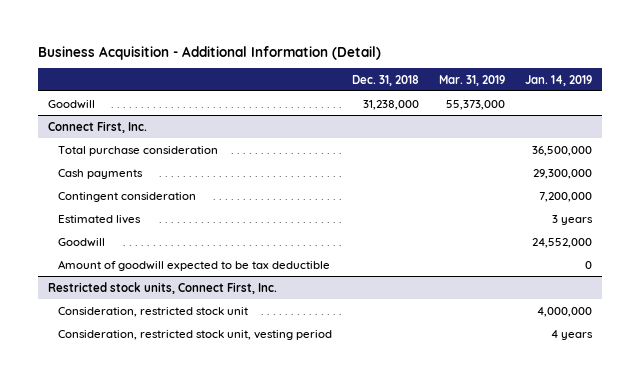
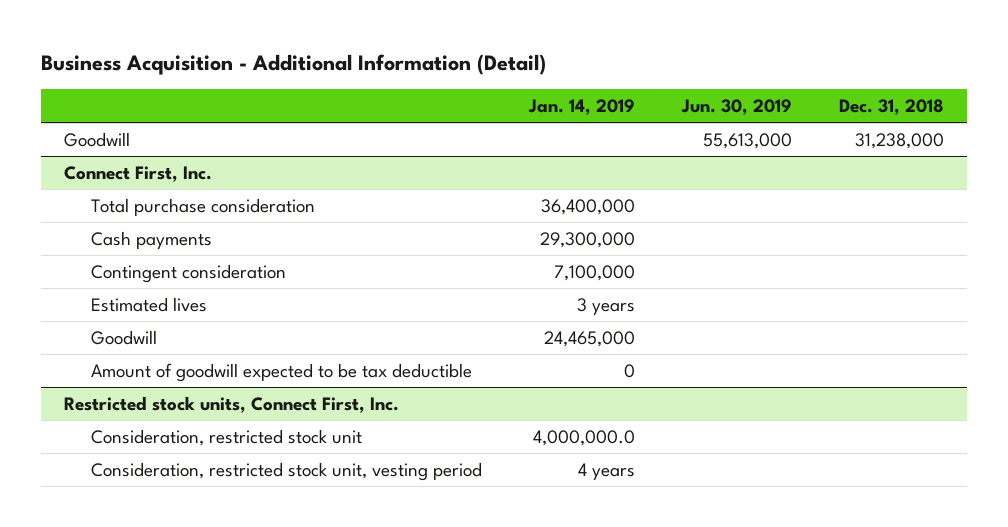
[438,74,505,86] Mar. 31, 2019 -> none
none -> [680,98,792,115] Jun. 30, 2019
[531,145,592,156] 36,500,000 -> [540,198,635,215] 36,400,000
[538,191,592,202] 7,200,000 -> [553,264,635,281] 7,100,000
[531,237,592,248] 24,552,000 -> [543,330,635,347] 24,465,000
[536,306,592,317] 4,000,000 -> [532,429,635,446] 4,000,000.0

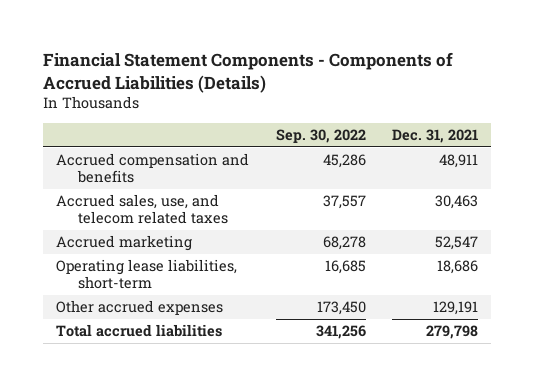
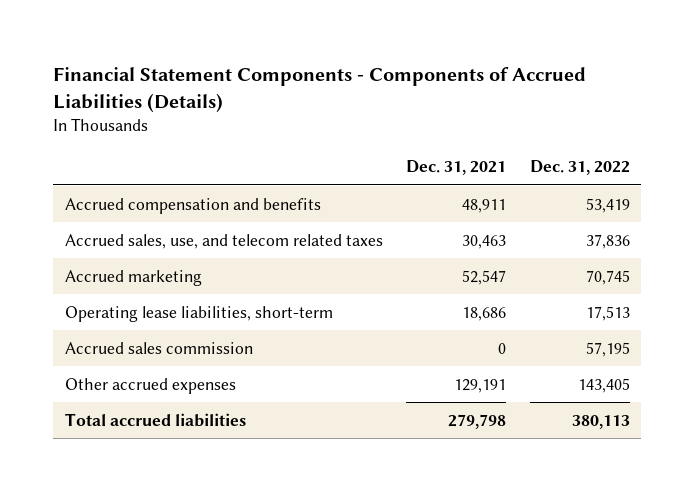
[275,128,366,143] Sep. 30, 2022 -> none
none -> [529,160,630,176] Dec. 31, 2022
none -> [65,341,254,354] Accrued sales commission

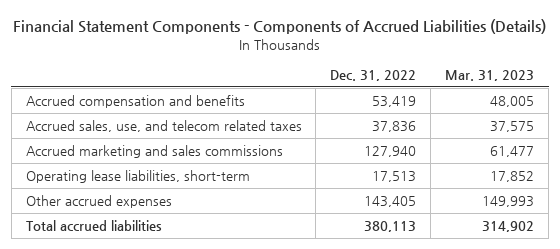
[406,160,507,176] Dec. 31, 2021 -> none
none -> [445,69,535,81] Mar. 31, 2023
[65,269,203,286] Accrued marketing -> none
none -> [25,145,283,159] Accrued marketing and sales commissions
[65,341,254,354] Accrued sales commission -> none

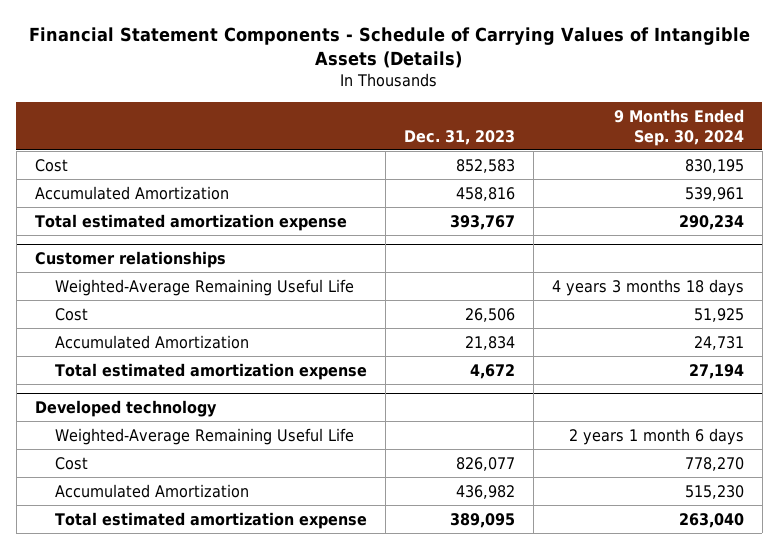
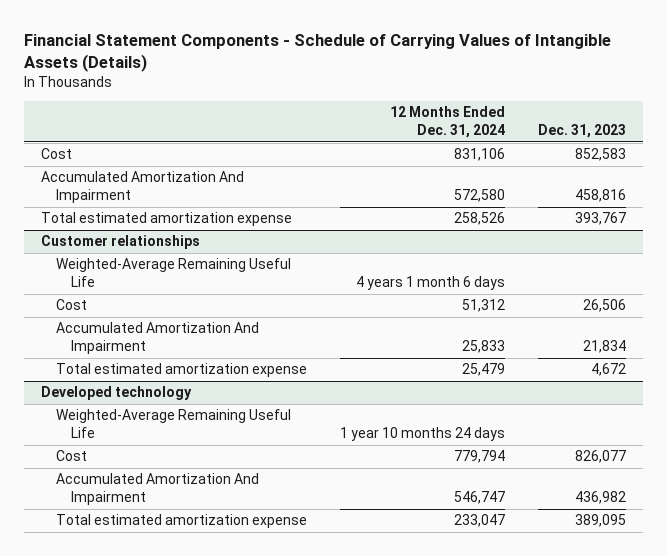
[613,108,744,146] 9 Months Ended Sep. 30, 2024 -> none
none -> [389,106,505,139] 12 Months Ended Dec. 31, 2024
[34,185,229,200] Accumulated Amortization -> [40,171,244,204] Accumulated Amortization And Impairment
[55,334,250,349] Accumulated Amortization -> [55,322,259,355] Accumulated Amortization And Impairment
[55,483,250,498] Accumulated Amortization -> [55,473,259,506] Accumulated Amortization And Impairment

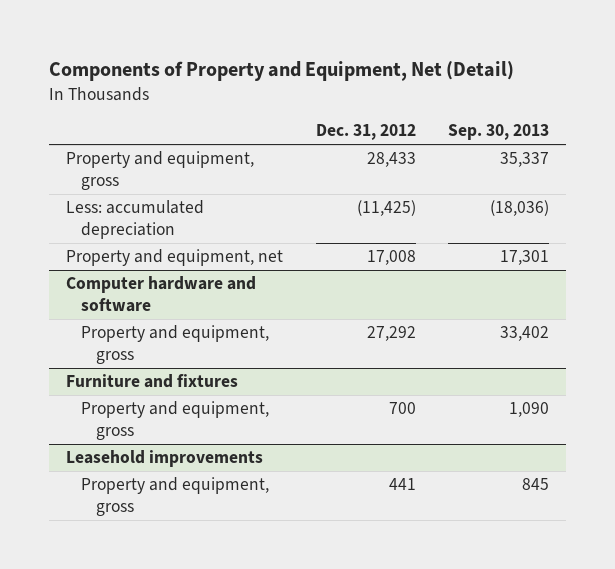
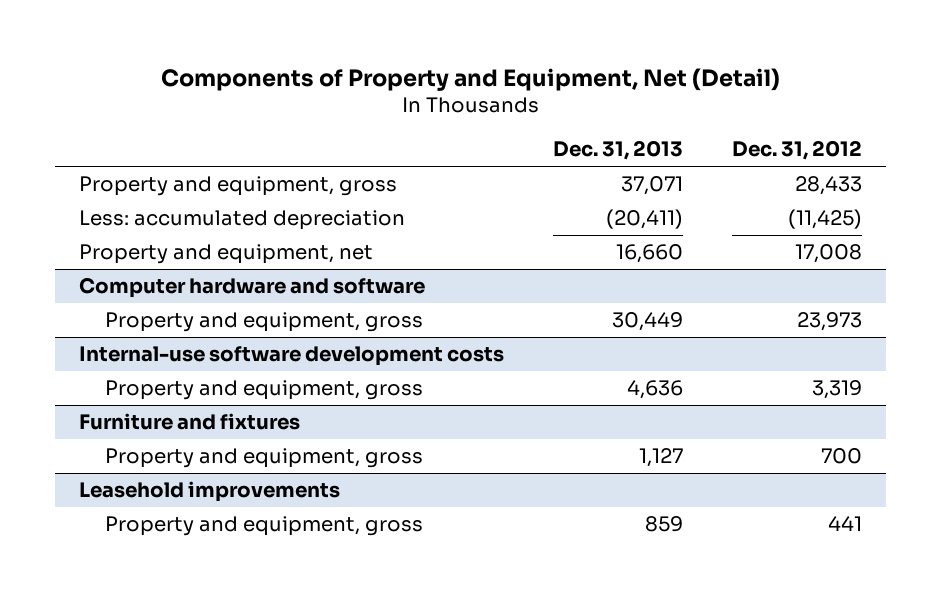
[448,124,550,141] Sep. 30, 2013 -> none
none -> [553,140,684,161] Dec. 31, 2013
[366,326,416,342] 27,292 -> [796,312,862,332] 23,973
none -> [79,346,505,367] Internal-use software development costs
none -> [104,380,423,401] Property and equipment, gross

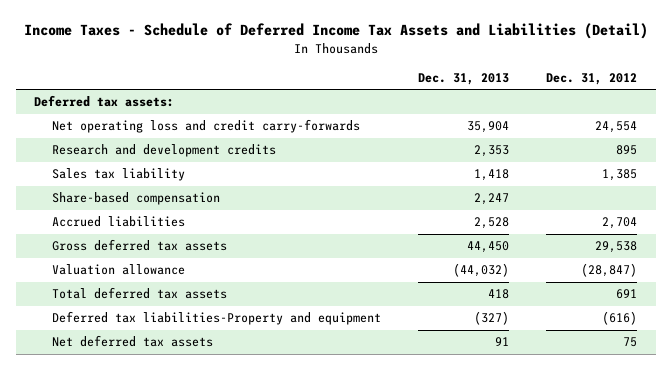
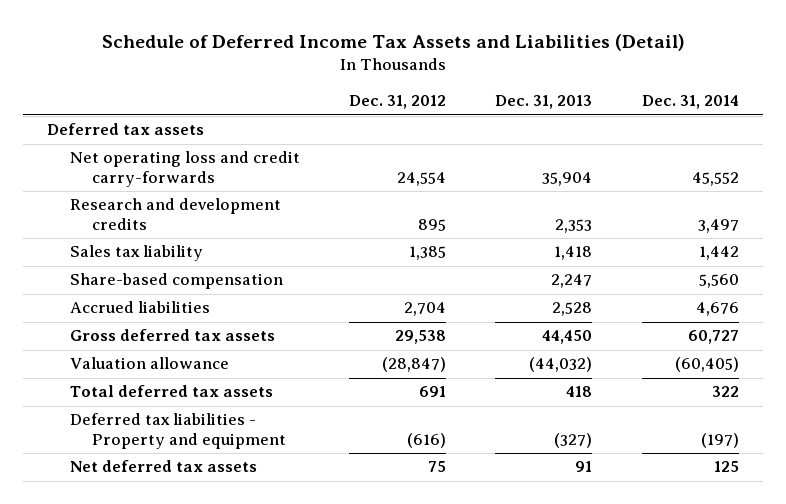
[23,23,648,40] Income Taxes - Schedule of Deferred Income Tax Assets and Liabilities (Detail) -> [101,34,685,52] Schedule of Deferred Income Tax Assets and Liabilities (Detail)
none -> [641,95,739,110] Dec. 31, 2014
[34,95,175,108] Deferred tax assets: -> [47,123,205,136] Deferred tax assets
[51,311,381,326] Deferred tax liabilities-Property and equipment -> [69,413,287,449] Deferred tax liabilities - Property and equipment

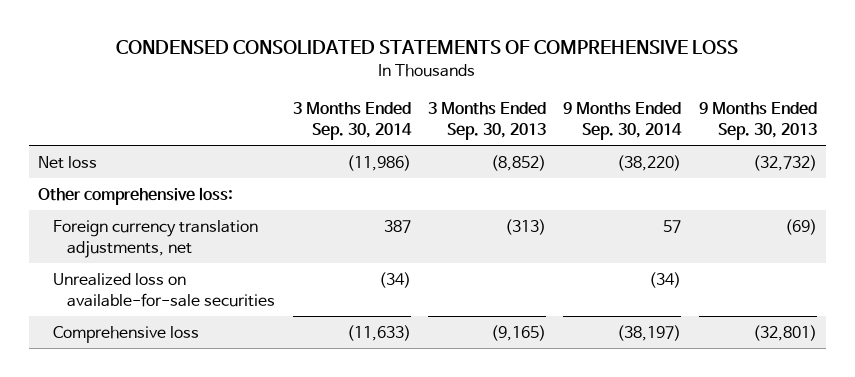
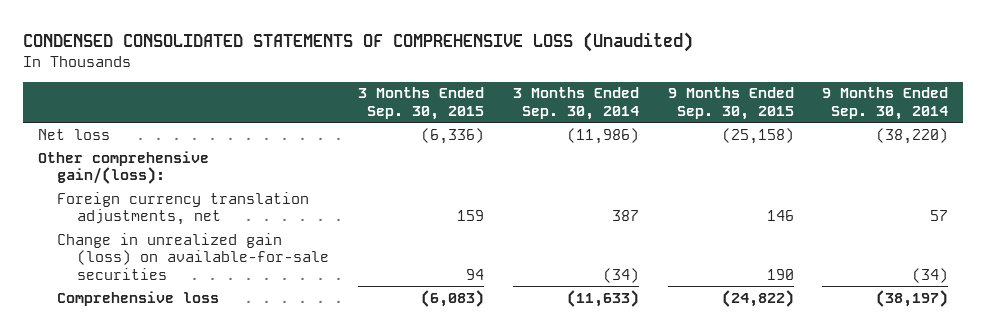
[116,40,739,55] CONDENSED CONSOLIDATED STATEMENTS OF COMPREHENSIVE LOSS -> [23,31,694,52] CONDENSED CONSOLIDATED STATEMENTS OF COMPREHENSIVE LOSS (Unaudited)
[428,102,547,141] 3 Months Ended Sep. 30, 2013 -> none
[698,102,817,141] 9 Months Ended Sep. 30, 2013 -> none
none -> [357,87,484,120] 3 Months Ended Sep. 30, 2015
none -> [667,87,794,120] 9 Months Ended Sep. 30, 2015
[38,186,234,205] Other comprehensive loss: -> [37,150,209,185] Other comprehensive gain/(loss):
[52,272,276,307] Unrealized loss on available-for-sale securities -> [57,232,329,280] Change in unrealized gain (loss) on available-for-sale securities

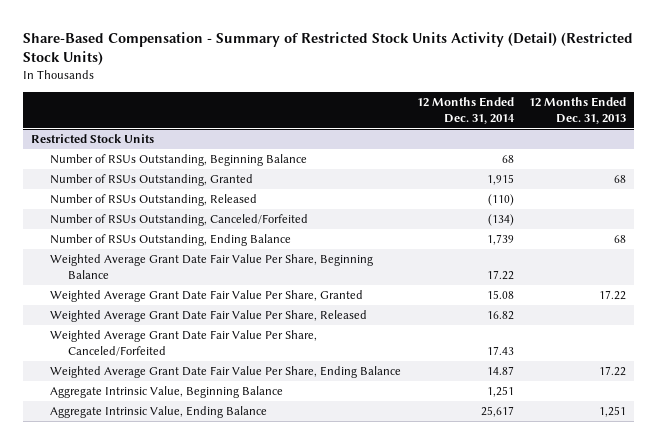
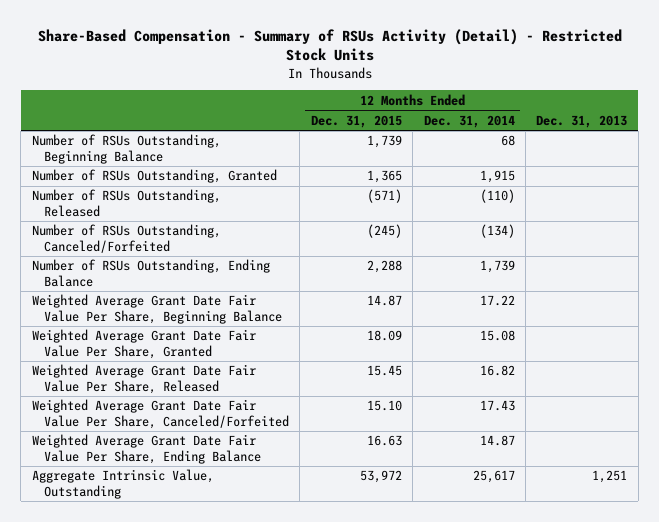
[23,31,634,66] Share-Based Compensation - Summary of Restricted Stock Units Activity (Detail) (Restricted Stock Units) -> [37,28,622,62] Share-Based Compensation - Summary of RSUs Activity (Detail) - Restricted Stock Units
[529,97,627,124] 12 Months Ended Dec. 31, 2013 -> none
none -> [310,114,402,128] Dec. 31, 2015
none -> [536,114,628,128] Dec. 31, 2013
[31,134,155,144] Restricted Stock Units -> none
[49,406,267,419] Aggregate Intrinsic Value, Ending Balance -> none
[49,386,283,399] Aggregate Intrinsic Value, Beginning Balance -> [31,469,214,499] Aggregate Intrinsic Value, Outstanding
[486,386,514,398] 1,251 -> [472,470,515,484] 25,617

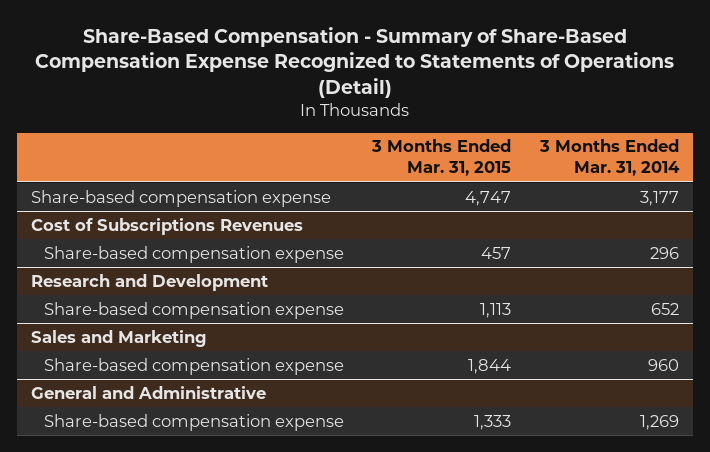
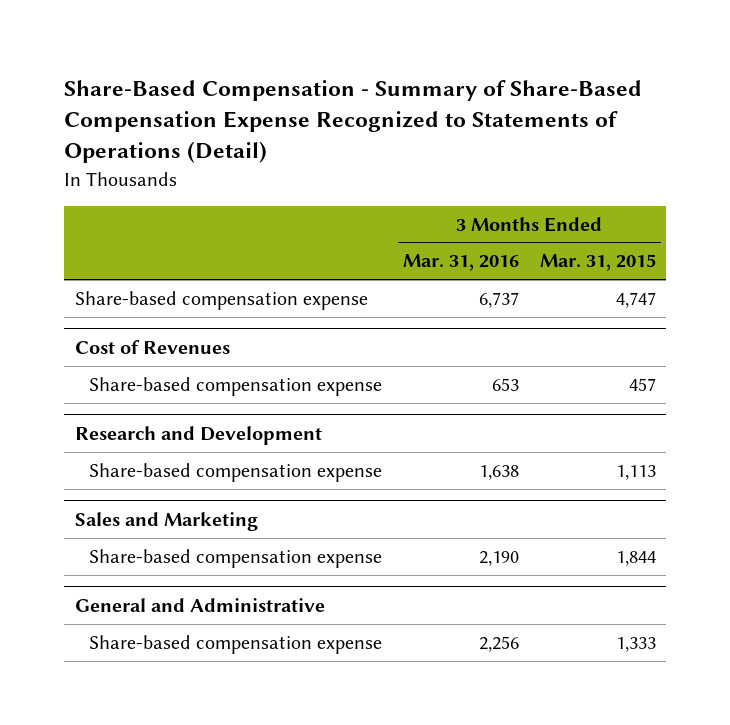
[538,139,680,177] 3 Months Ended Mar. 31, 2014 -> none
none -> [402,254,519,272] Mar. 31, 2016
[31,217,304,235] Cost of Subscriptions Revenues -> [74,339,230,354] Cost of Revenues

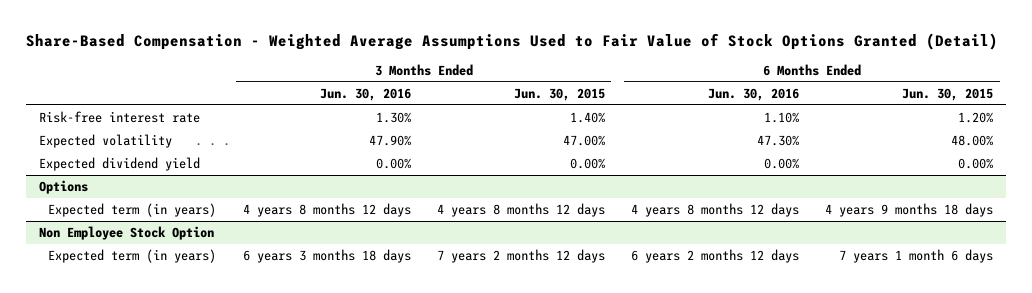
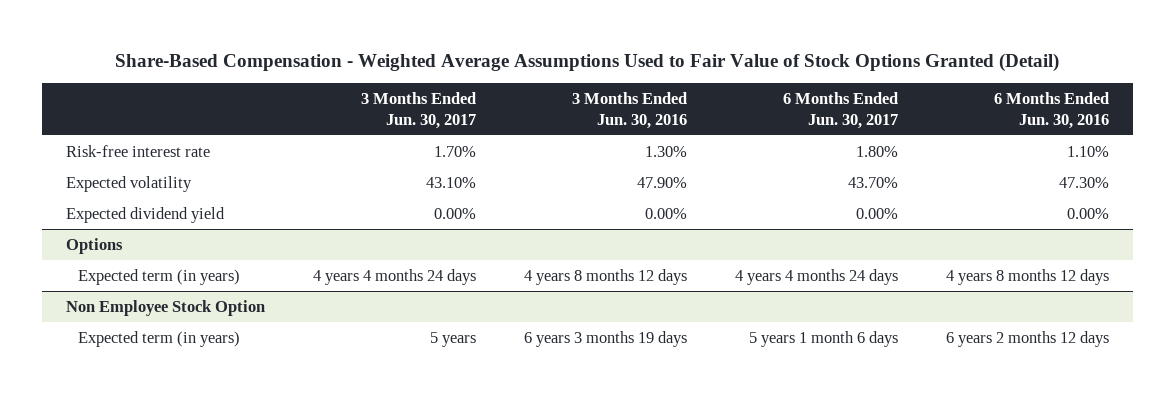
[513,87,605,101] Jun. 30, 2015 -> none
[902,87,994,101] Jun. 30, 2015 -> none
none -> [360,92,476,129] 3 Months Ended Jun. 30, 2017
none -> [783,92,899,129] 6 Months Ended Jun. 30, 2017
[242,249,411,264] 6 years 3 months 18 days -> [523,330,687,347] 6 years 3 months 19 days

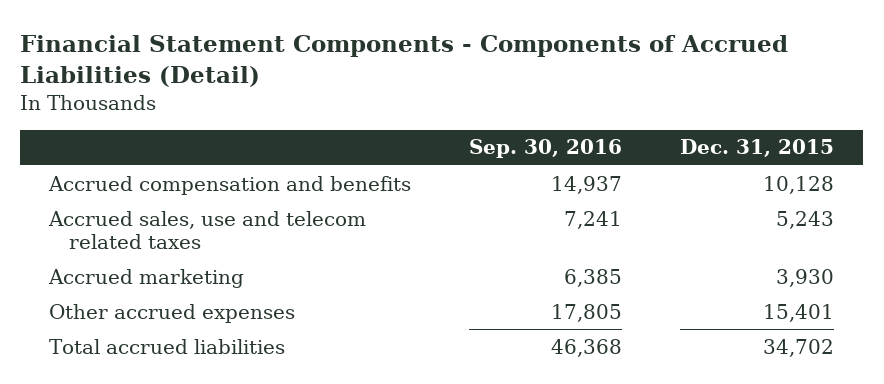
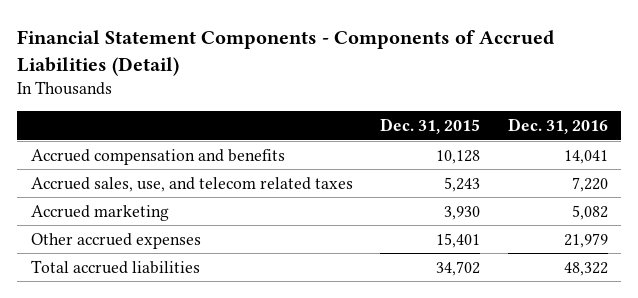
[469,139,623,159] Sep. 30, 2016 -> none
none -> [507,118,608,135] Dec. 31, 2016
[48,210,367,249] Accrued sales, use and telecom related taxes -> [30,176,353,192] Accrued sales, use, and telecom related taxes

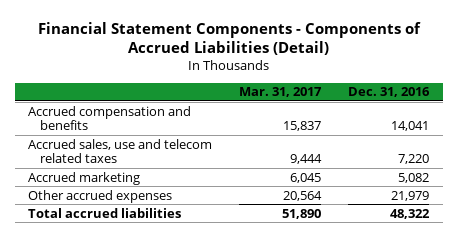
[380,118,481,135] Dec. 31, 2015 -> none
none -> [239,87,323,98] Mar. 31, 2017
[30,176,353,192] Accrued sales, use, and telecom related taxes -> [28,138,213,164] Accrued sales, use and telecom related taxes

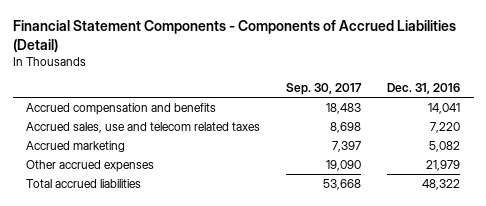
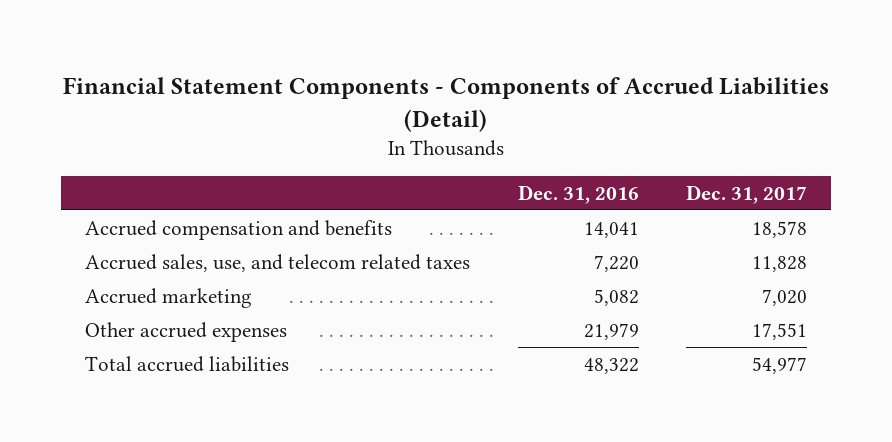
[286,83,363,96] Sep. 30, 2017 -> none
none -> [686,184,808,204] Dec. 31, 2017
[25,121,260,133] Accrued sales, use and telecom related taxes -> [84,253,470,272] Accrued sales, use, and telecom related taxes

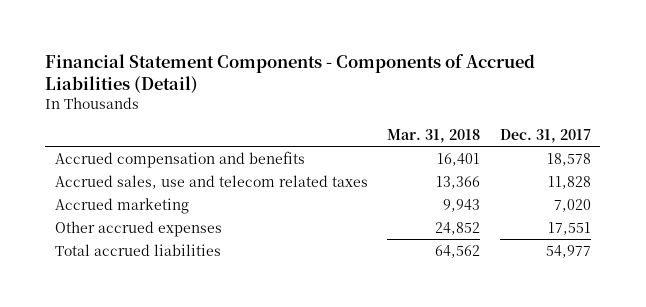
[517,184,639,204] Dec. 31, 2016 -> none
none -> [387,128,481,143] Mar. 31, 2018
[84,253,470,272] Accrued sales, use, and telecom related taxes -> [55,174,369,189] Accrued sales, use and telecom related taxes

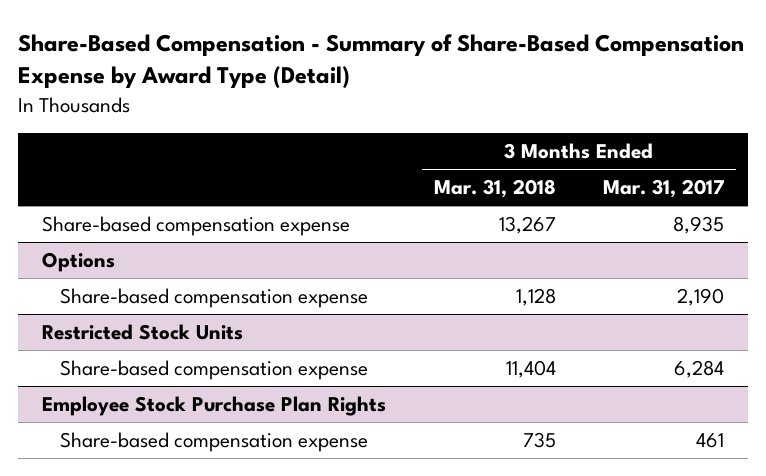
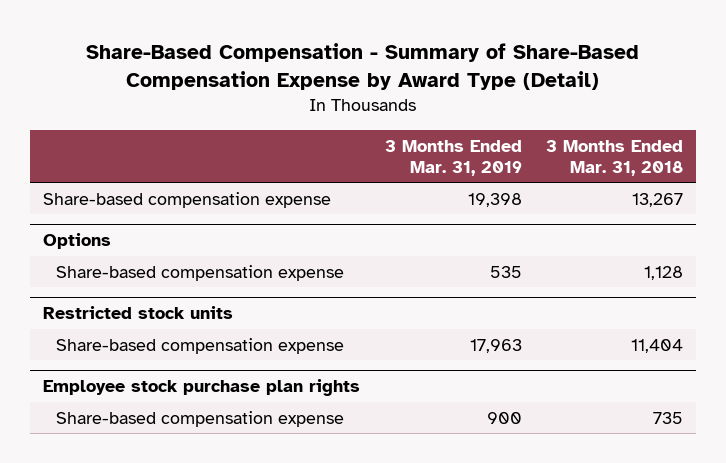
[603,179,725,199] Mar. 31, 2017 -> none
none -> [384,139,522,176] 3 Months Ended Mar. 31, 2019
[42,324,244,341] Restricted Stock Units -> [42,306,233,320] Restricted stock units
[42,396,387,417] Employee Stock Purchase Plan Rights -> [42,379,360,397] Employee stock purchase plan rights

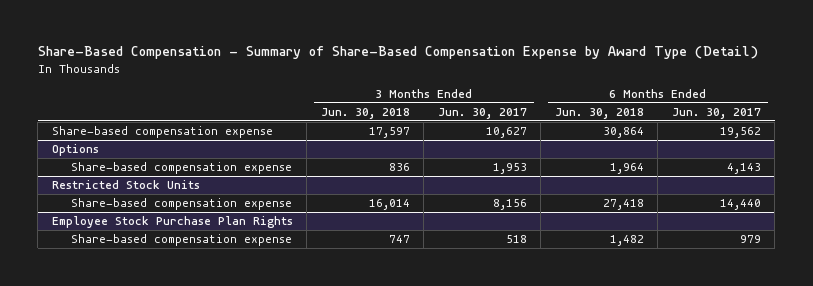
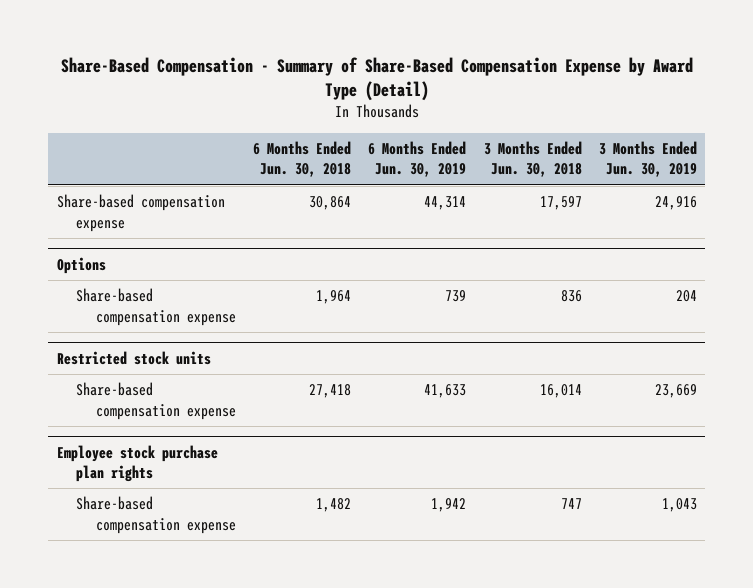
[437,107,527,119] Jun. 30, 2017 -> none
[671,107,761,119] Jun. 30, 2017 -> none
none -> [368,141,467,178] 6 Months Ended Jun. 30, 2019
none -> [598,141,697,178] 3 Months Ended Jun. 30, 2019
[51,180,200,190] Restricted Stock Units -> [56,350,211,365] Restricted stock units
[51,216,293,229] Employee Stock Purchase Plan Rights -> [56,444,218,482] Employee stock purchase plan rights

